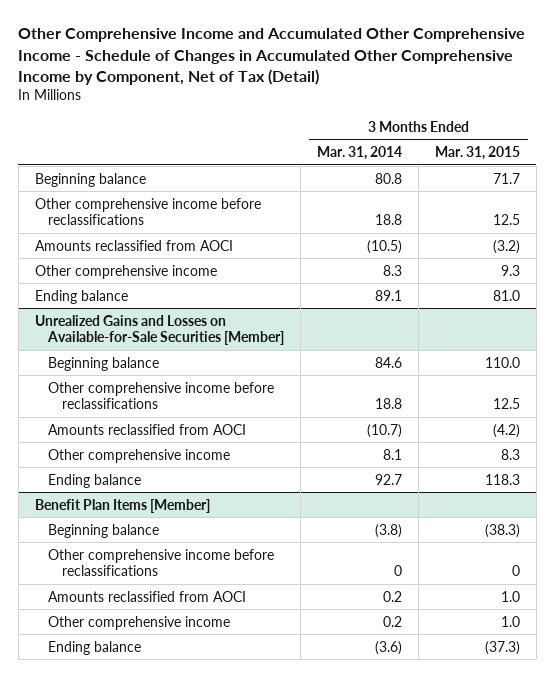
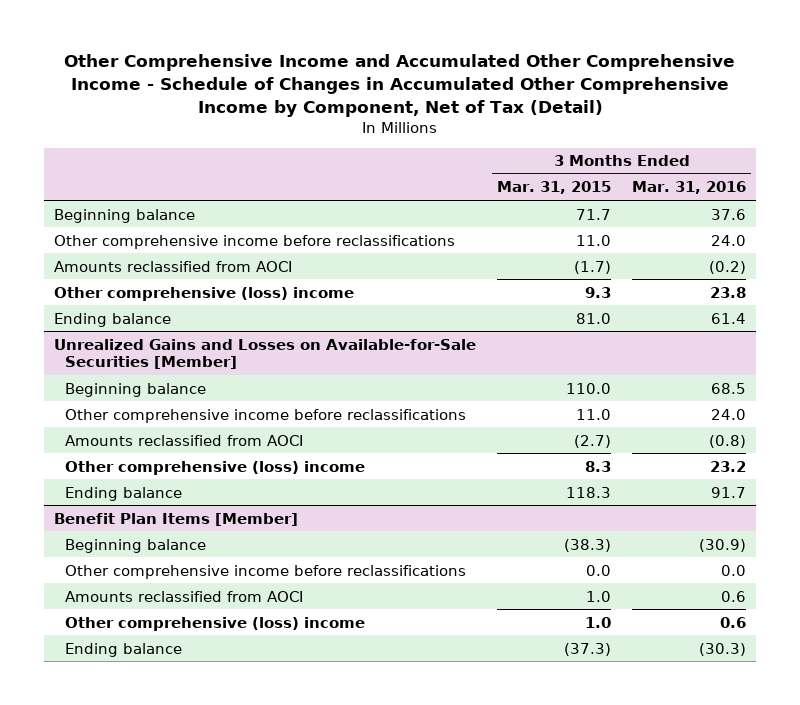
[317,146,403,161] Mar. 31, 2014 -> none
none -> [631,181,746,195] Mar. 31, 2016
[492,213,520,225] 12.5 -> [576,234,612,246] 11.0
[492,239,520,254] (3.2) -> [574,260,612,274] (1.7)
[34,264,217,279] Other comprehensive income -> [54,286,355,301] Other comprehensive (loss) income
[492,397,520,409] 12.5 -> [576,408,612,420] 11.0
[492,423,520,438] (4.2) -> [574,434,612,448] (2.7)
[48,448,231,463] Other comprehensive income -> [65,460,366,475] Other comprehensive (loss) income
[511,564,520,576] 0 -> [586,564,612,576] 0.0
[48,615,231,630] Other comprehensive income -> [65,616,366,631] Other comprehensive (loss) income

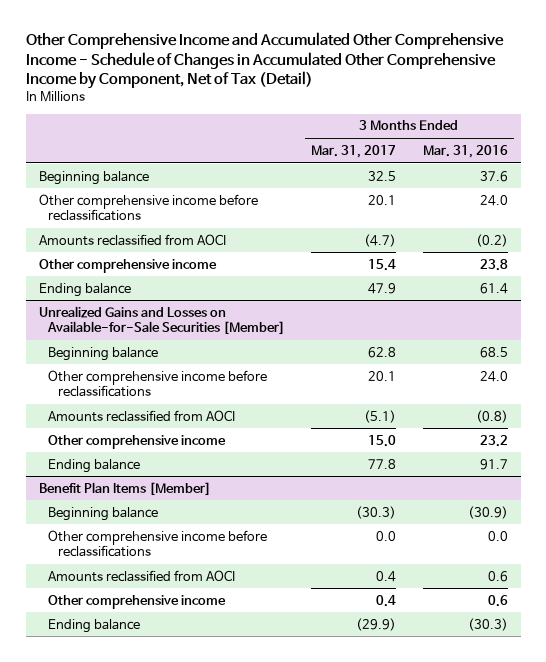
[497,181,612,195] Mar. 31, 2015 -> none
none -> [311,144,397,158] Mar. 31, 2017
[54,286,355,301] Other comprehensive (loss) income -> [38,258,217,273] Other comprehensive income
[65,460,366,475] Other comprehensive (loss) income -> [48,434,227,449] Other comprehensive income
[65,616,366,631] Other comprehensive (loss) income -> [48,594,227,609] Other comprehensive income

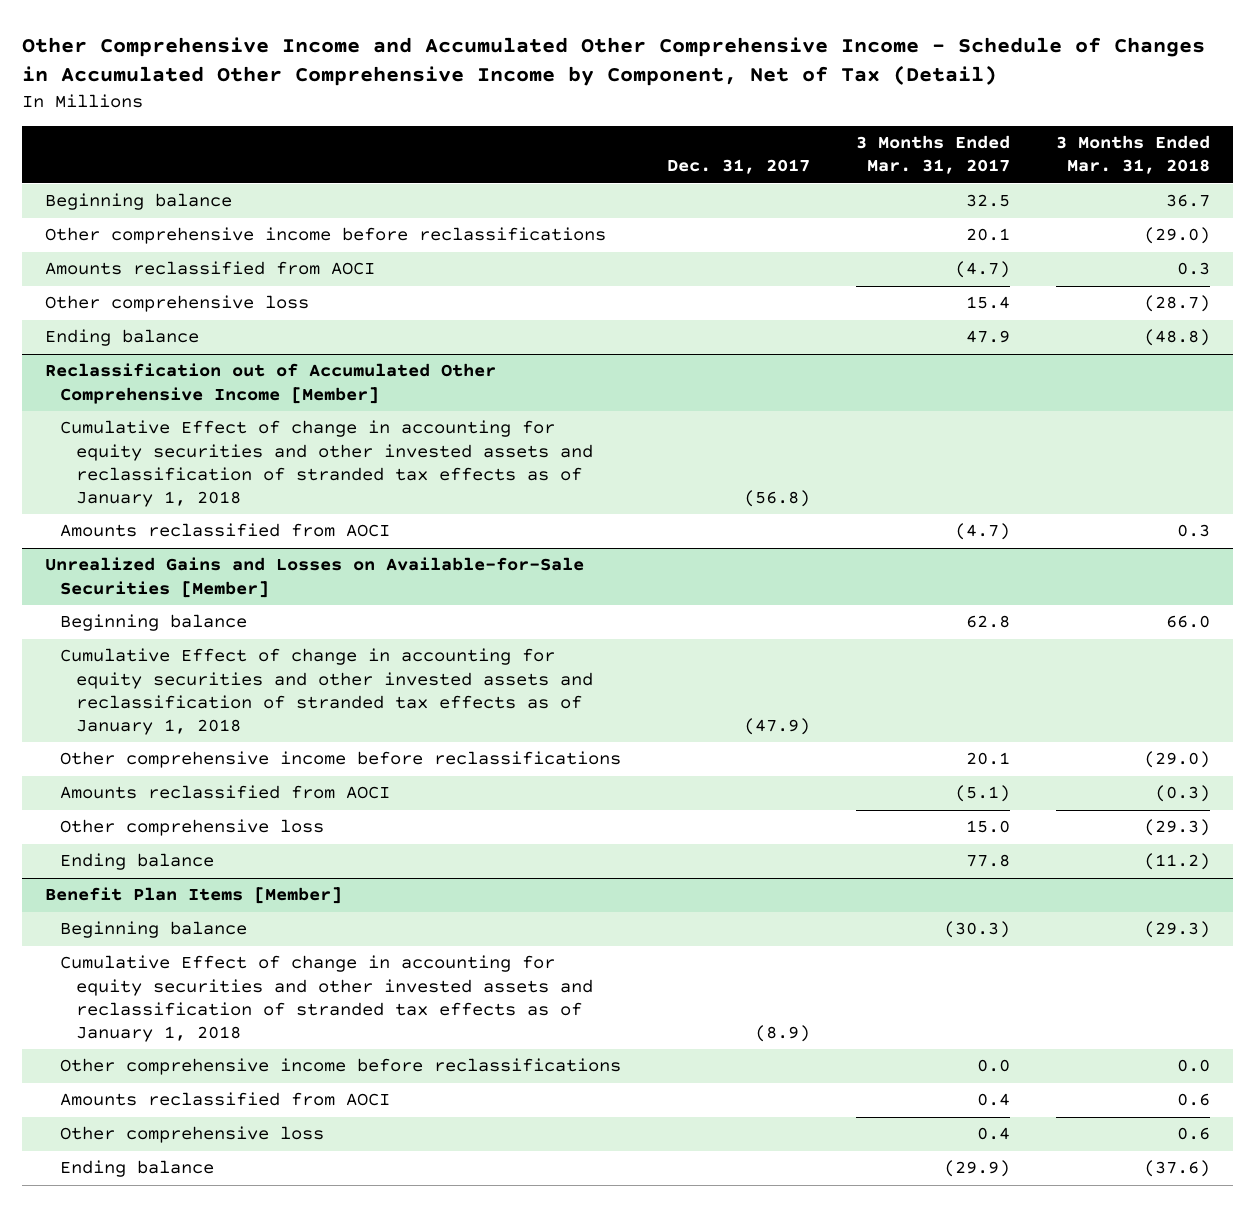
[422,144,508,158] Mar. 31, 2016 -> none
none -> [667,159,811,175] Dec. 31, 2017
none -> [1055,135,1210,175] 3 Months Ended Mar. 31, 2018
[38,258,217,273] Other comprehensive income -> [45,295,310,313] Other comprehensive loss
none -> [45,363,497,404] Reclassification out of Accumulated Other Comprehensive Income [Member]
none -> [60,420,593,508] Cumulative Effect of change in accounting for equity securities and other invested assets and reclassification of stranded tax effects as of January 1, 2018
none -> [60,523,391,538] Amounts reclassified from AOCI
none -> [60,648,593,736] Cumulative Effect of change in accounting for equity securities and other invested assets and reclassification of stranded tax effects as of January 1, 2018
[48,434,227,449] Other comprehensive income -> [60,819,325,837] Other comprehensive loss
none -> [60,955,593,1043] Cumulative Effect of change in accounting for equity securities and other invested assets and reclassification of stranded tax effects as of January 1, 2018
[48,594,227,609] Other comprehensive income -> [60,1126,325,1144] Other comprehensive loss

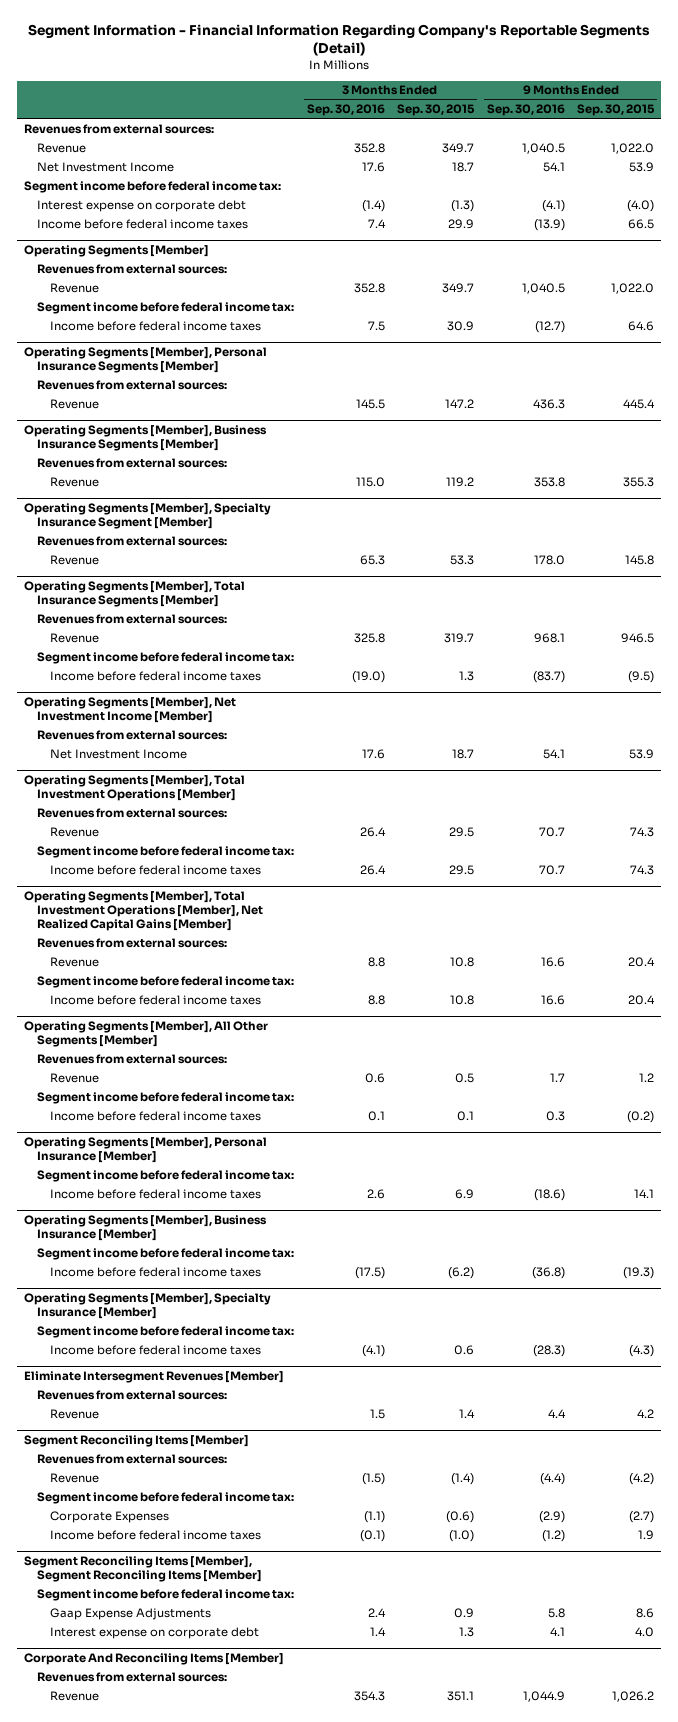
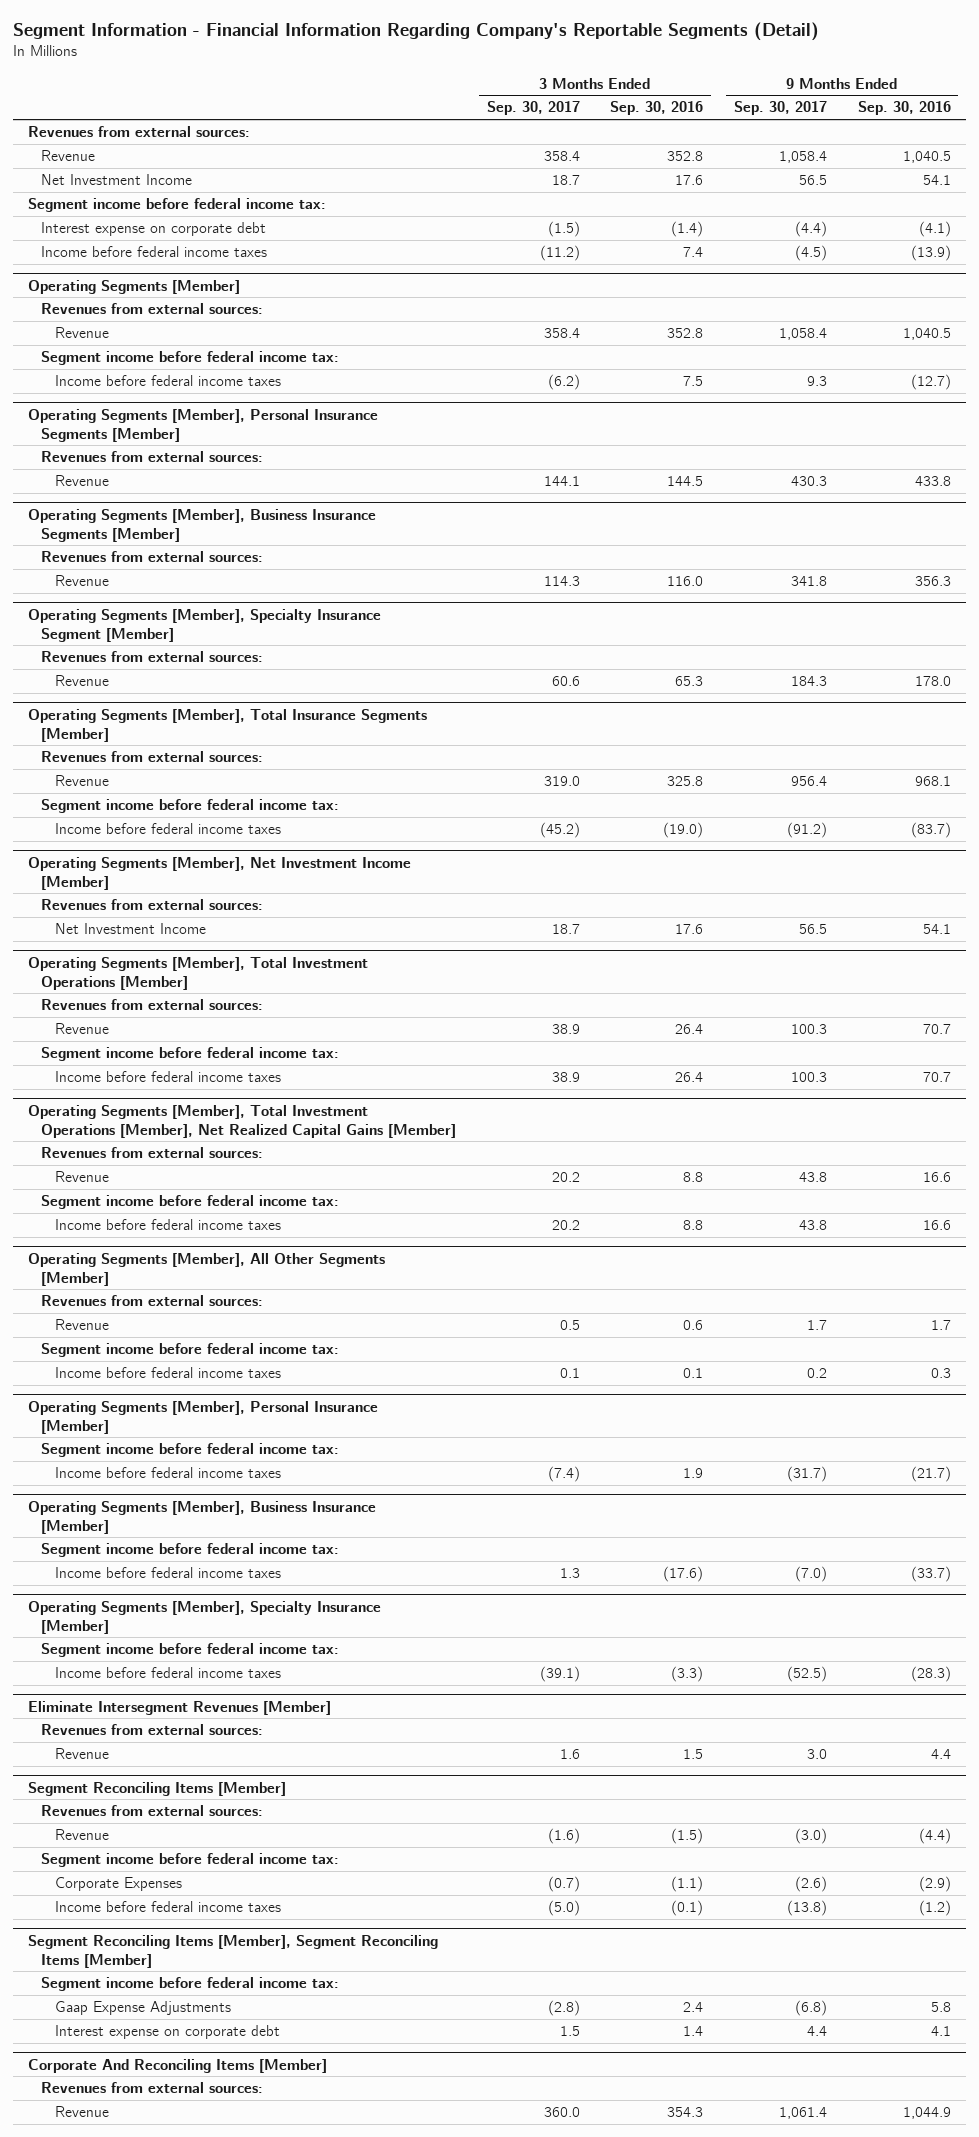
[397,104,476,117] Sep. 30, 2015 -> none
[577,104,656,117] Sep. 30, 2015 -> none
none -> [486,101,580,116] Sep. 30, 2017
none -> [733,101,827,116] Sep. 30, 2017
[355,398,385,409] 145.5 -> [667,476,704,487] 144.5
[532,398,565,409] 436.3 -> [914,476,951,487] 433.8
[355,476,385,487] 115.0 -> [667,576,704,587] 116.0
[533,476,565,487] 353.8 -> [914,576,951,587] 356.3
[366,1188,385,1199] 2.6 -> [683,1468,704,1479] 1.9
[533,1188,565,1201] (18.6) -> [910,1466,951,1483] (21.7)
[354,1266,385,1279] (17.5) -> [663,1566,704,1583] (17.6)
[531,1266,565,1279] (36.8) -> [910,1566,951,1583] (33.7)
[361,1344,385,1357] (4.1) -> [671,1666,704,1683] (3.3)

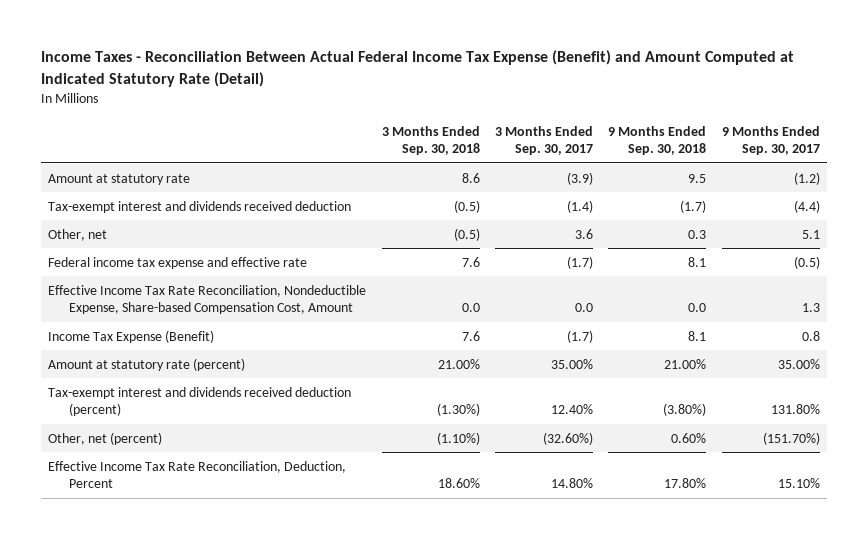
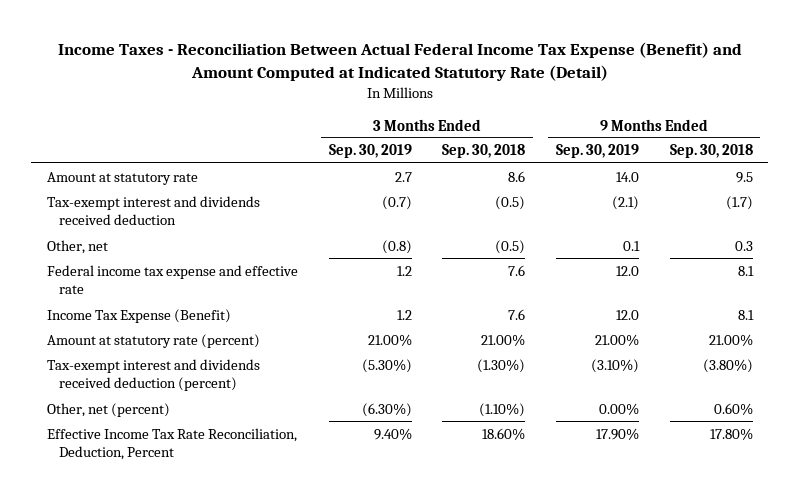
[495,125,594,156] 3 Months Ended Sep. 30, 2017 -> none
[721,125,820,156] 9 Months Ended Sep. 30, 2017 -> none
none -> [328,144,412,159] Sep. 30, 2019
none -> [556,144,640,159] Sep. 30, 2019
[48,284,367,315] Effective Income Tax Rate Reconciliation, Nondeductible Expense, Share-based Compensation Cost, Amount -> none

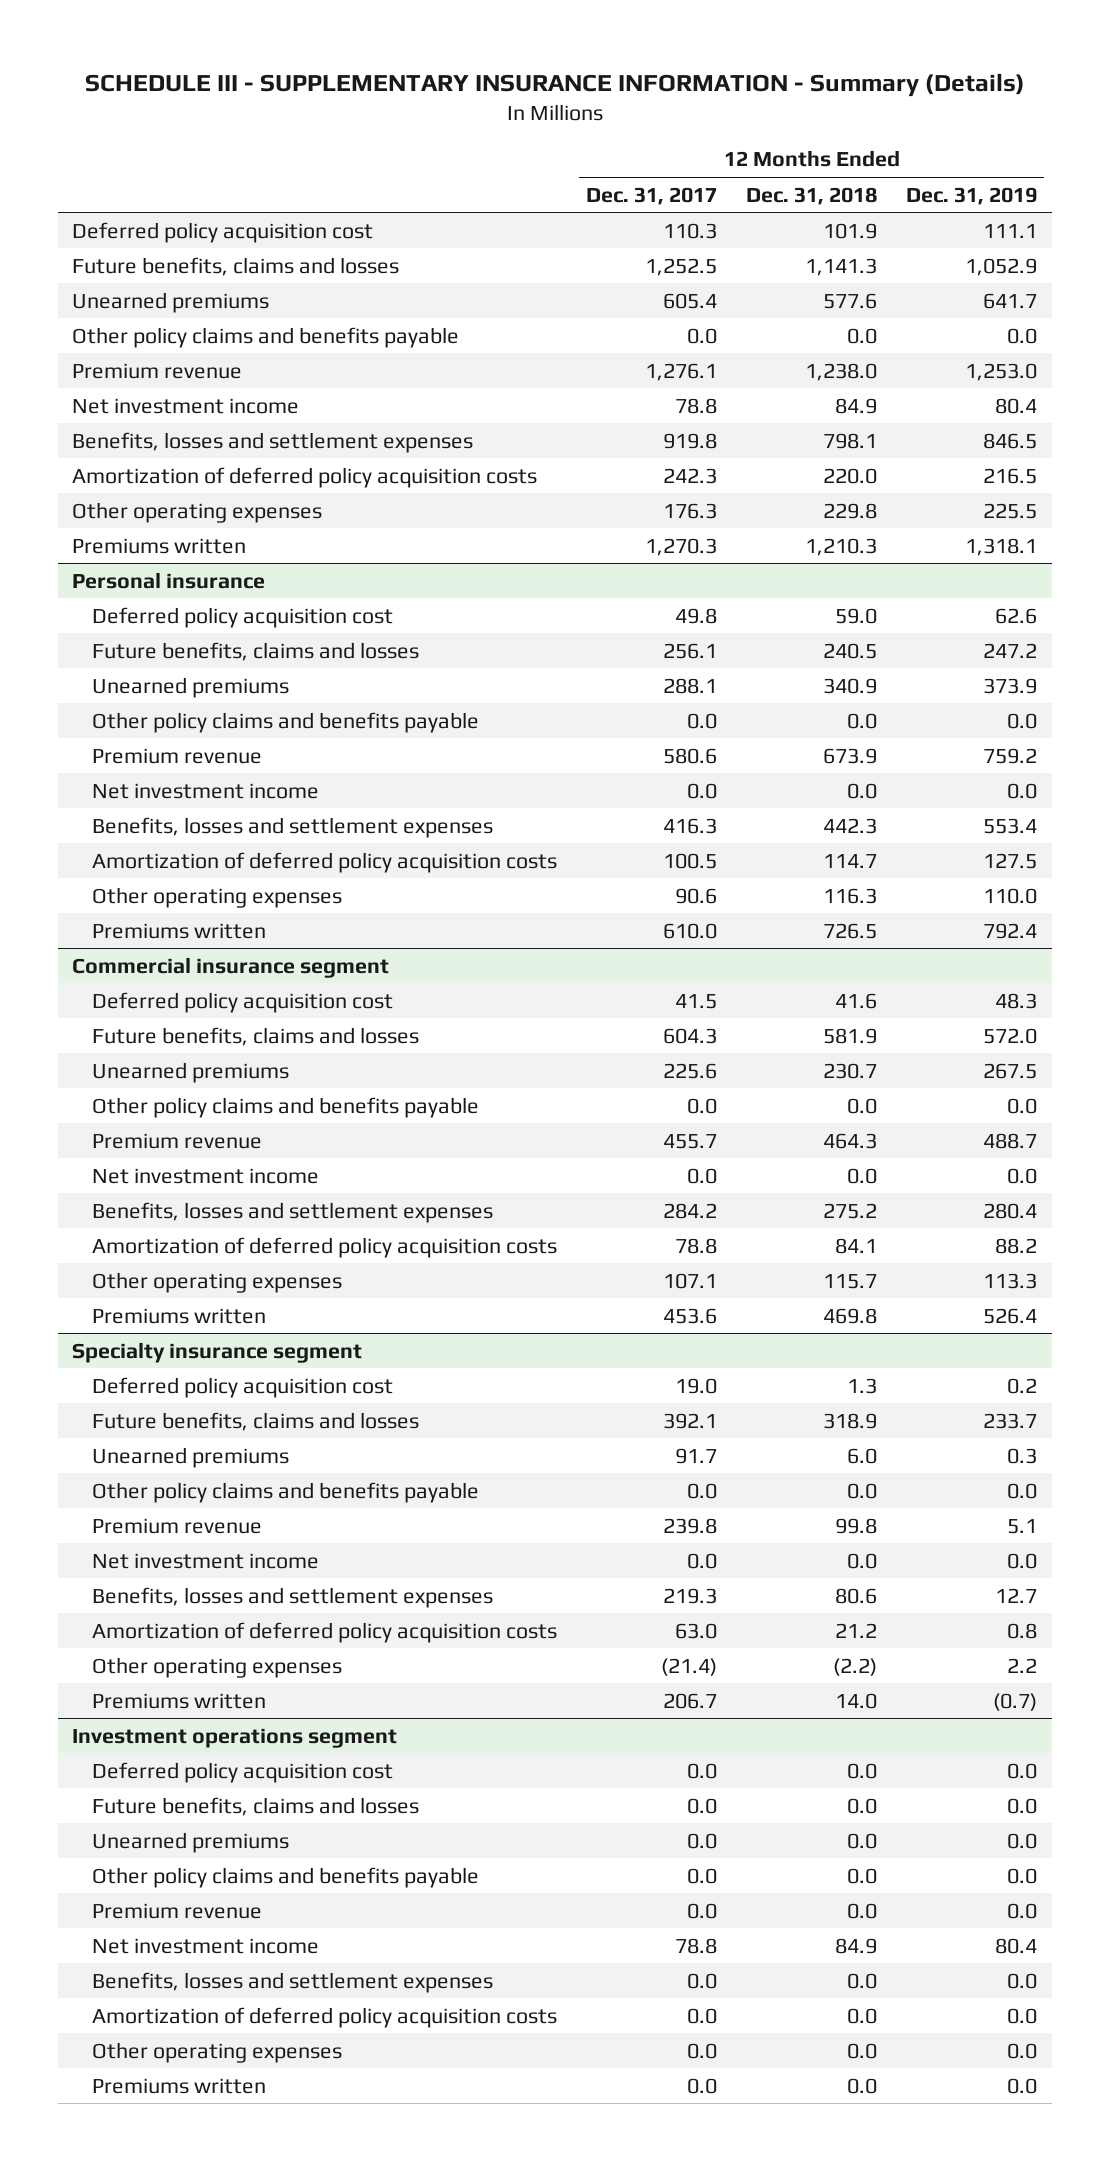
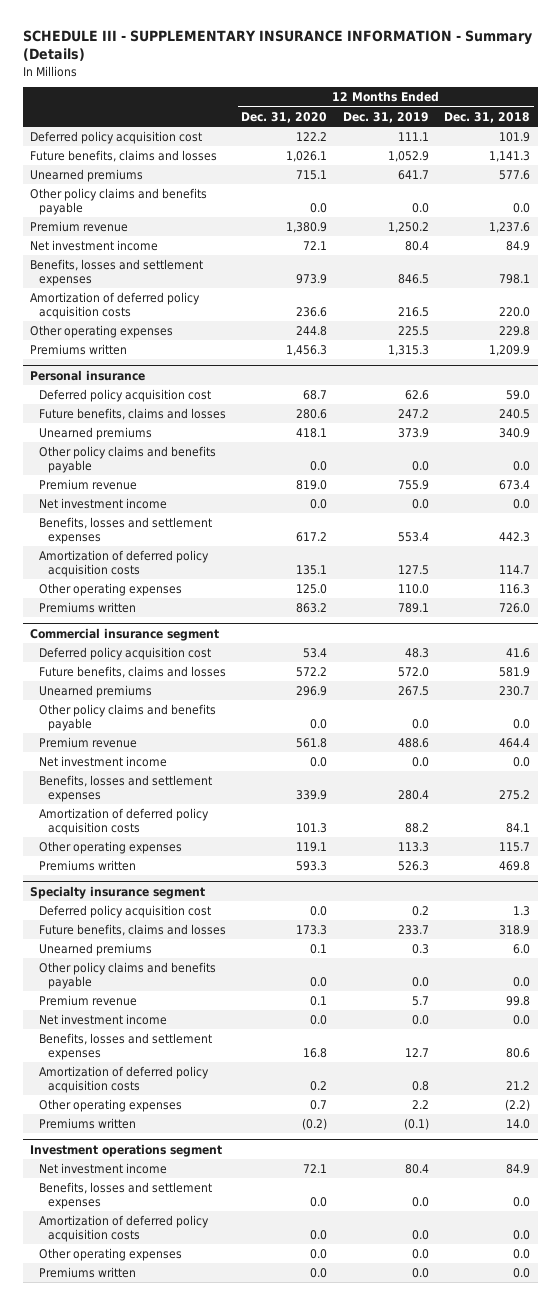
[586,186,718,205] Dec. 31, 2017 -> none
none -> [241,111,328,123] Dec. 31, 2020
[805,362,878,381] 1,238.0 -> [489,222,531,234] 1,237.6
[965,362,1038,381] 1,253.0 -> [387,222,429,234] 1,250.2
[805,537,878,556] 1,210.3 -> [489,345,531,357] 1,209.9
[965,537,1038,556] 1,318.1 -> [387,345,429,357] 1,315.3
[823,747,878,764] 673.9 -> [499,480,531,491] 673.4
[983,747,1038,764] 759.2 -> [397,480,429,491] 755.9
[823,922,878,939] 726.5 -> [499,603,531,614] 726.0
[983,922,1038,939] 792.4 -> [397,603,429,614] 789.1
[823,1132,878,1149] 464.3 -> [499,738,531,749] 464.4
[983,1132,1038,1149] 488.7 -> [397,738,429,749] 488.6
[983,1307,1038,1324] 526.4 -> [397,861,429,872] 526.3
[1007,1518,1038,1534] 5.1 -> [411,996,429,1007] 5.7
[993,1692,1038,1711] (0.7) -> [403,1118,429,1131] (0.1)
[92,1761,394,1783] Deferred policy acquisition cost -> none
[92,1796,420,1816] Future benefits, claims and losses -> none
[92,1831,290,1853] Unearned premiums -> none
[92,1866,480,1888] Other policy claims and benefits payable -> none
[92,1902,263,1919] Premium revenue -> none

